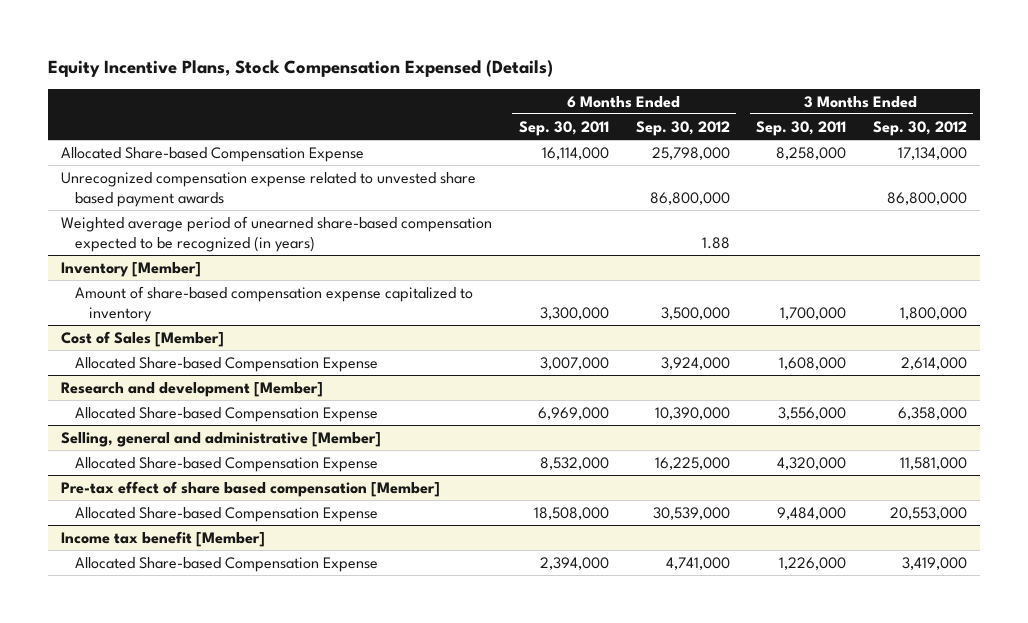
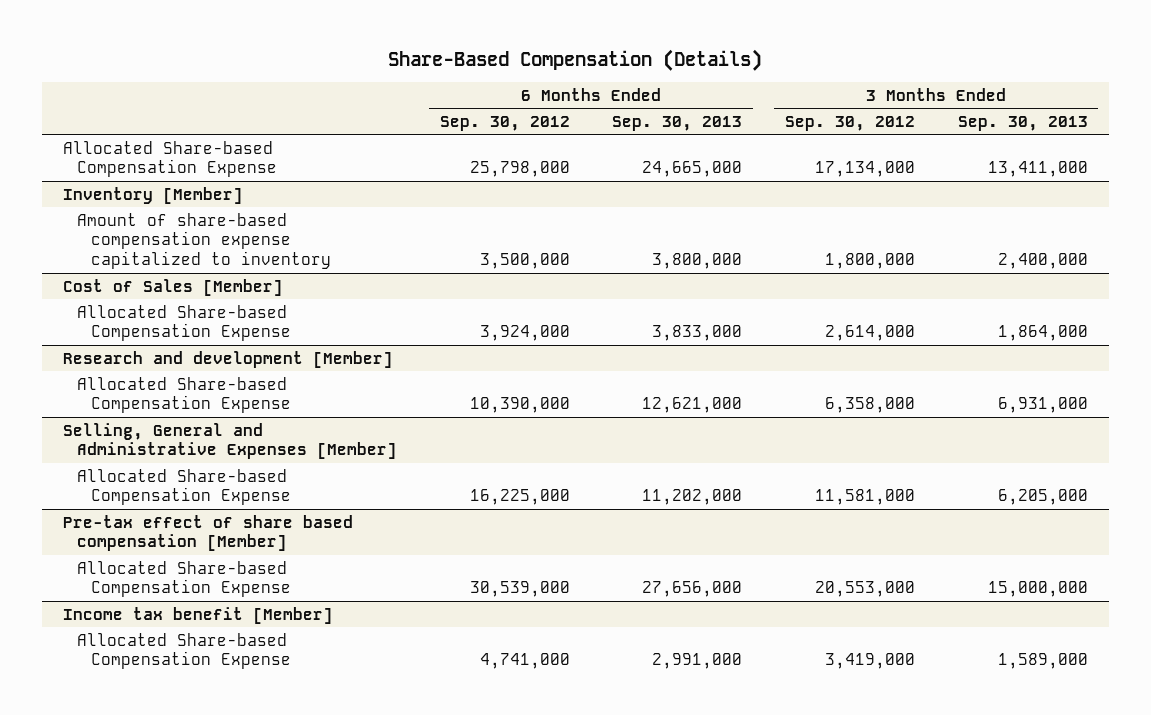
[47,59,553,77] Equity Incentive Plans, Stock Compensation Expensed (Details) -> [388,49,763,72] Share-Based Compensation (Details)
[518,120,609,136] Sep. 30, 2011 -> none
[756,120,847,136] Sep. 30, 2011 -> none
none -> [612,115,743,131] Sep. 30, 2013
none -> [957,115,1088,131] Sep. 30, 2013
[61,171,477,207] Unrecognized compensation expense related to unvested share based payment awards -> none
[61,215,493,252] Weighted average period of unearned share-based compensation expected to be recognized (in years) -> none
[61,431,382,447] Selling, general and administrative [Member] -> [62,422,397,460] Selling, General and Administrative Expenses [Member]

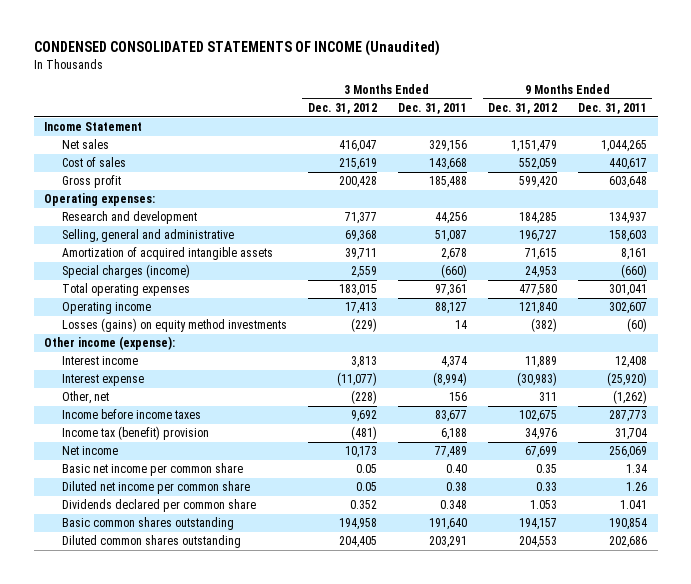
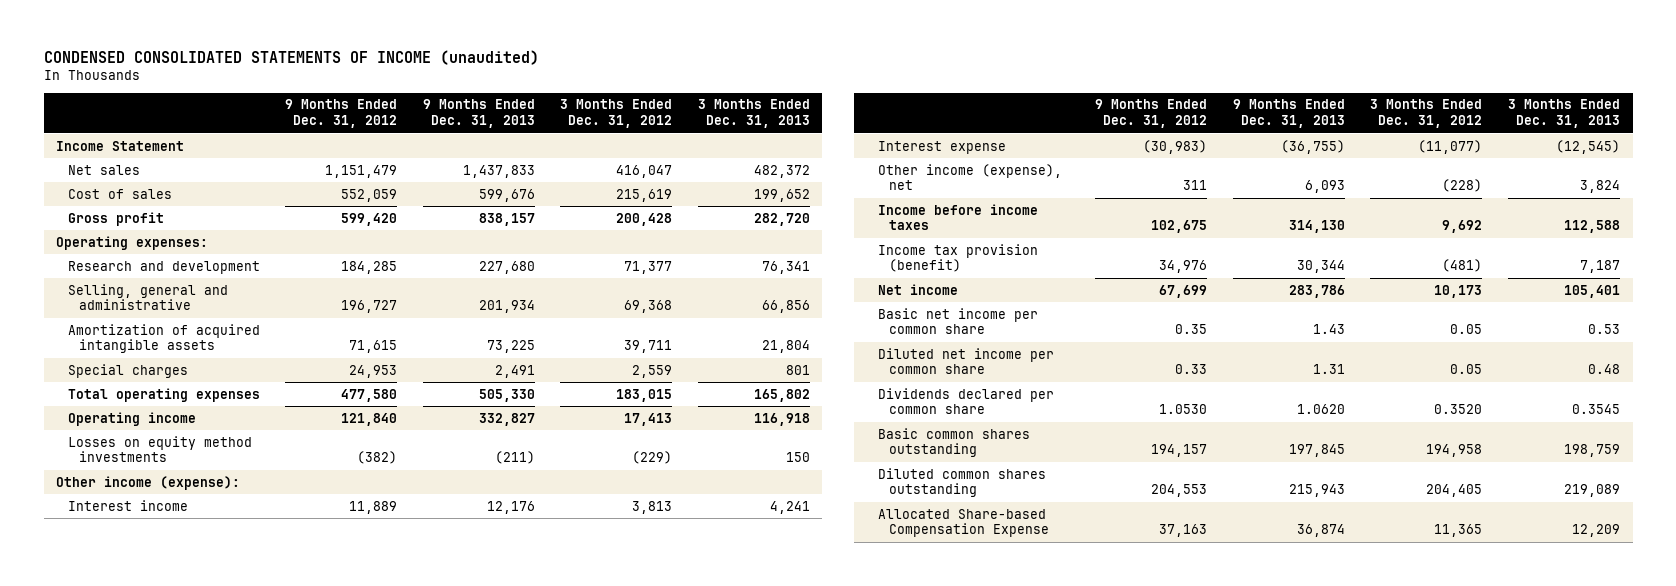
[33,40,440,57] CONDENSED CONSOLIDATED STATEMENTS OF INCOME (Unaudited) -> [43,50,539,66] CONDENSED CONSOLIDATED STATEMENTS OF INCOME (unaudited)
[397,103,467,115] Dec. 31, 2011 -> none
[578,103,648,115] Dec. 31, 2011 -> none
none -> [422,99,535,128] 9 Months Ended Dec. 31, 2013
none -> [697,99,810,128] 3 Months Ended Dec. 31, 2013
[61,264,190,279] Special charges (income) -> [67,363,188,378] Special charges
[61,318,287,333] Losses (gains) on equity method investments -> [67,435,252,463] Losses on equity method investments
[61,391,109,405] Other, net -> [877,163,1062,191] Other income (expense), net
[61,426,209,441] Income tax (benefit) provision -> [877,243,1038,273] Income tax provision (benefit)
[349,500,377,510] 0.352 -> [1434,404,1483,415] 0.3520
[529,500,557,510] 1.053 -> [1159,404,1208,415] 1.0530
none -> [877,508,1049,538] Allocated Share-based Compensation Expense

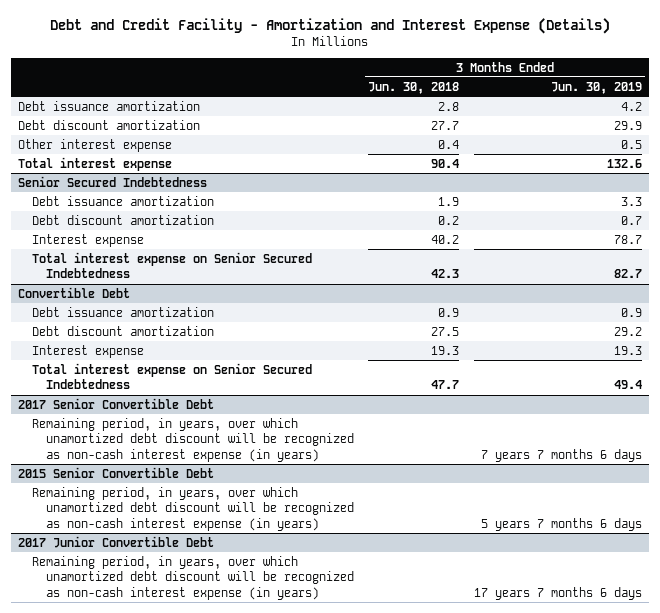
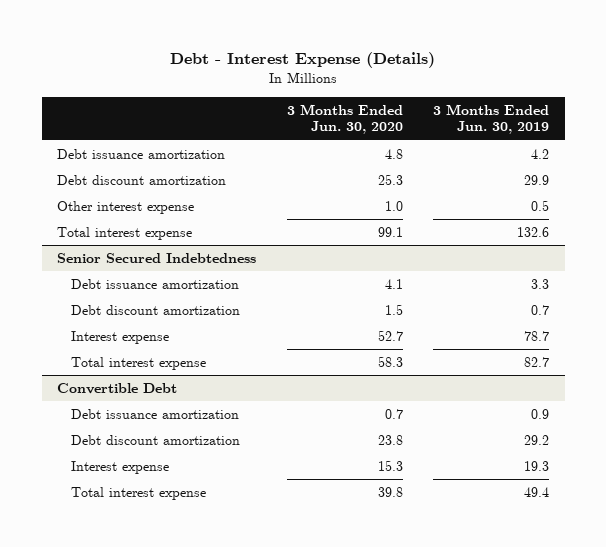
[50,17,611,34] Debt and Credit Facility - Amortization and Interest Expense (Details) -> [170,51,436,68] Debt - Interest Expense (Details)
[368,81,460,94] Jun. 30, 2018 -> none
none -> [286,103,403,135] 3 Months Ended Jun. 30, 2020
[32,251,313,279] Total interest expense on Senior Secured Indebtedness -> [70,357,206,371] Total interest expense
[18,397,215,409] 2017 Senior Convertible Debt -> none
[32,417,354,462] Remaining period, in years, over which unamortized debt discount will be recognized as non-cash interest expense (in years) -> none
[18,466,215,478] 2015 Senior Convertible Debt -> none
[32,486,354,531] Remaining period, in years, over which unamortized debt discount will be recognized as non-cash interest expense (in years) -> none
[18,535,215,548] 2017 Junior Convertible Debt -> none
[32,555,354,600] Remaining period, in years, over which unamortized debt discount will be recognized as non-cash interest expense (in years) -> none
[32,362,313,390] Total interest expense on Senior Secured Indebtedness -> [70,487,206,501] Total interest expense

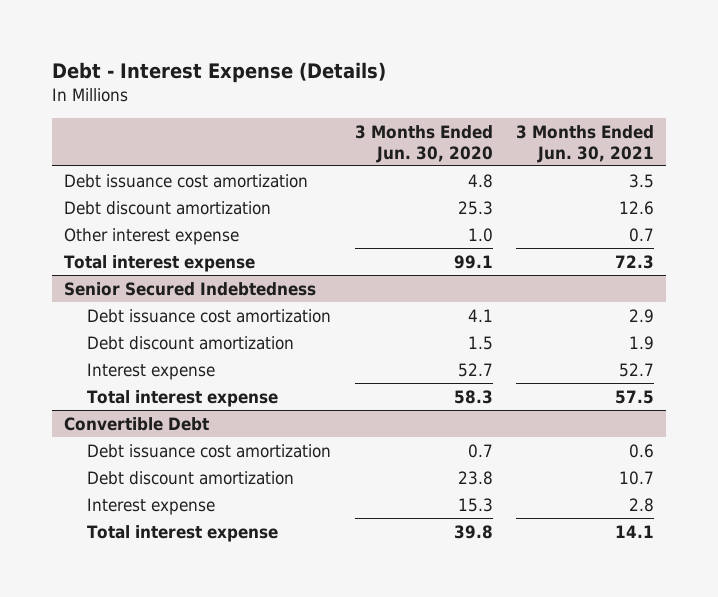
[433,103,550,135] 3 Months Ended Jun. 30, 2019 -> none
none -> [516,124,655,163] 3 Months Ended Jun. 30, 2021
[57,149,226,160] Debt issuance amortization -> [63,173,308,188] Debt issuance cost amortization
[70,279,239,290] Debt issuance amortization -> [86,308,331,323] Debt issuance cost amortization
[70,409,239,420] Debt issuance amortization -> [86,443,331,458] Debt issuance cost amortization

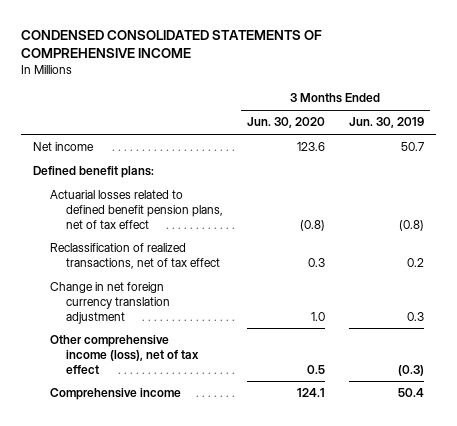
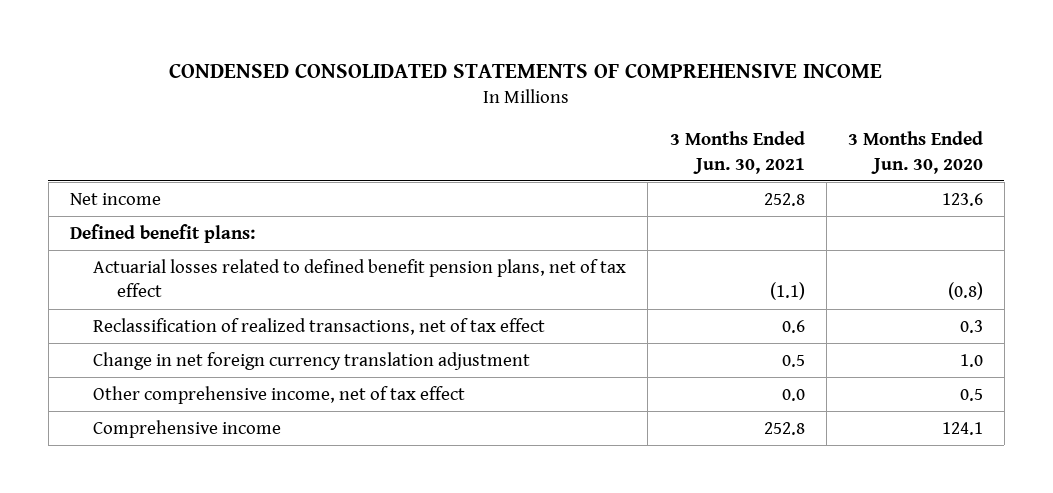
[348,117,424,129] Jun. 30, 2019 -> none
none -> [669,131,805,174] 3 Months Ended Jun. 30, 2021
[49,335,200,374] Other comprehensive income (loss), net of tax effect -> [93,386,466,405] Other comprehensive income, net of tax effect

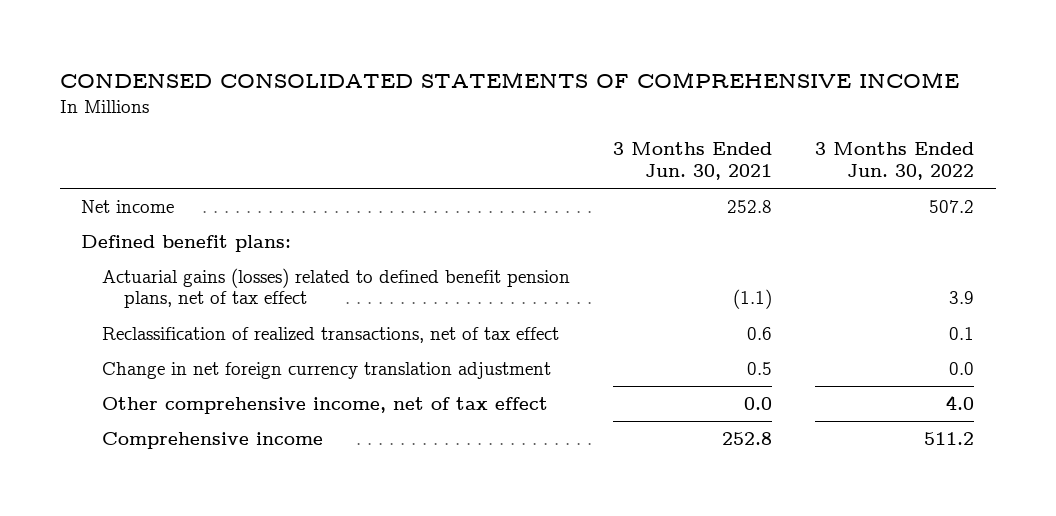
[847,131,983,174] 3 Months Ended Jun. 30, 2020 -> none
none -> [815,142,975,180] 3 Months Ended Jun. 30, 2022
[93,259,627,298] Actuarial losses related to defined benefit pension plans, net of tax effect -> [102,268,571,309] Actuarial gains (losses) related to defined benefit pension plans, net of tax effect

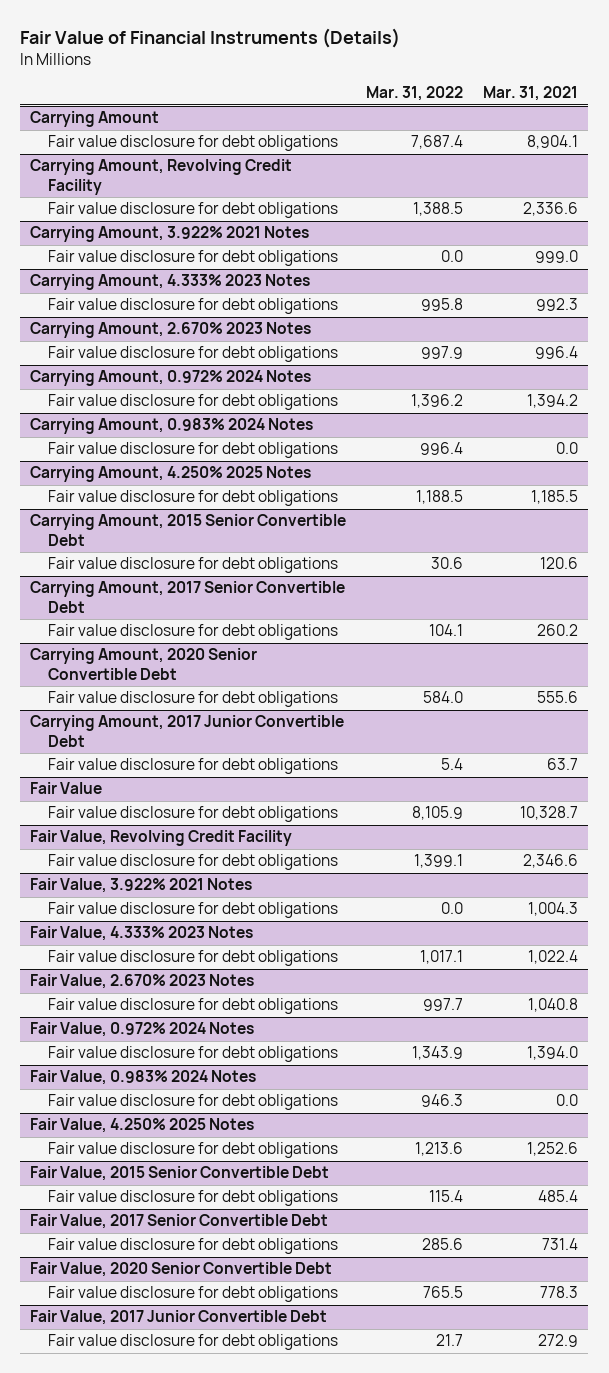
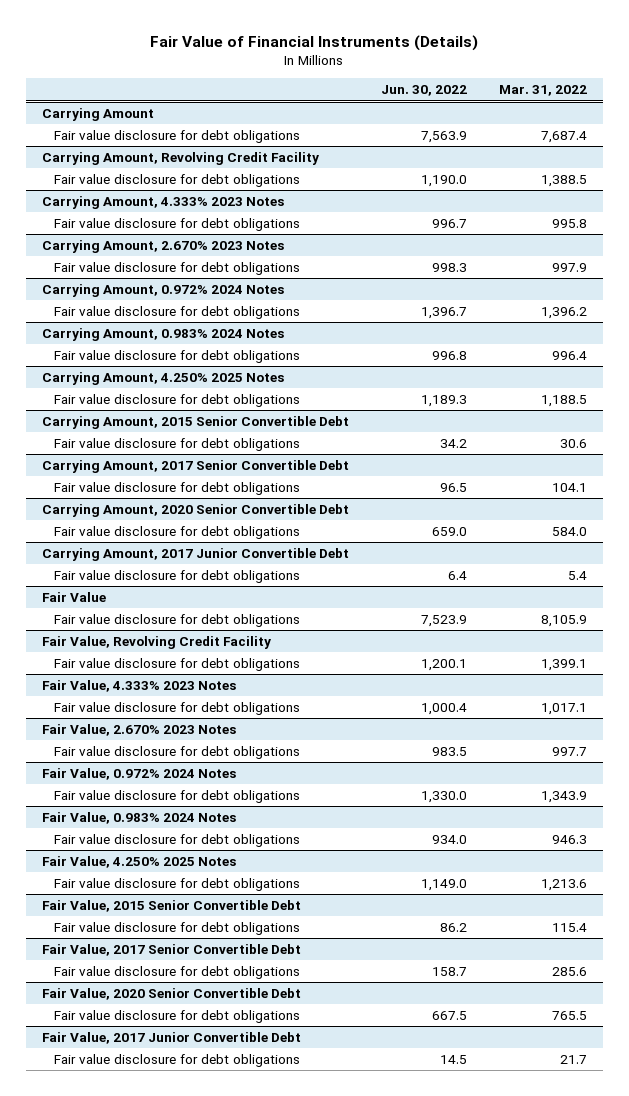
[483,86,579,102] Mar. 31, 2021 -> none
none -> [380,85,467,97] Jun. 30, 2022
[30,226,310,243] Carrying Amount, 3.922% 2021 Notes -> none
[47,250,338,267] Fair value disclosure for debt obligations -> none
[30,878,253,894] Fair Value, 3.922% 2021 Notes -> none
[47,902,338,919] Fair value disclosure for debt obligations -> none

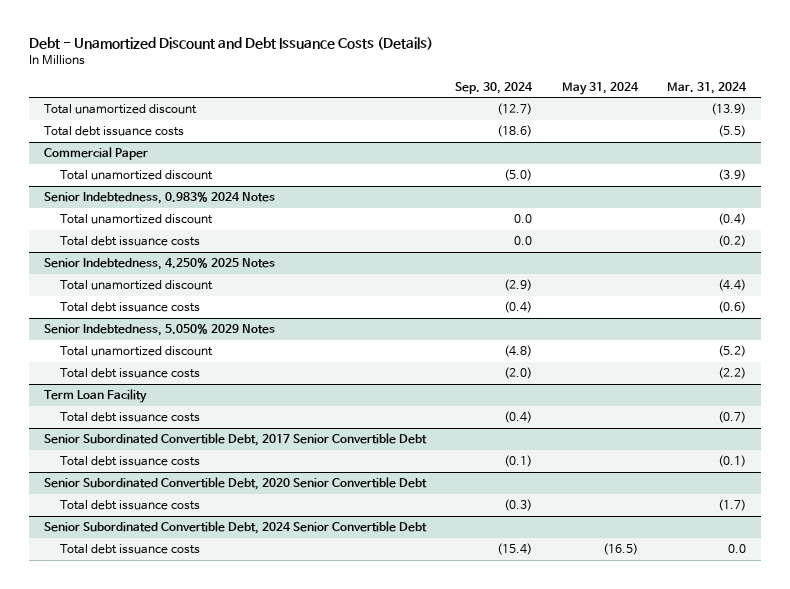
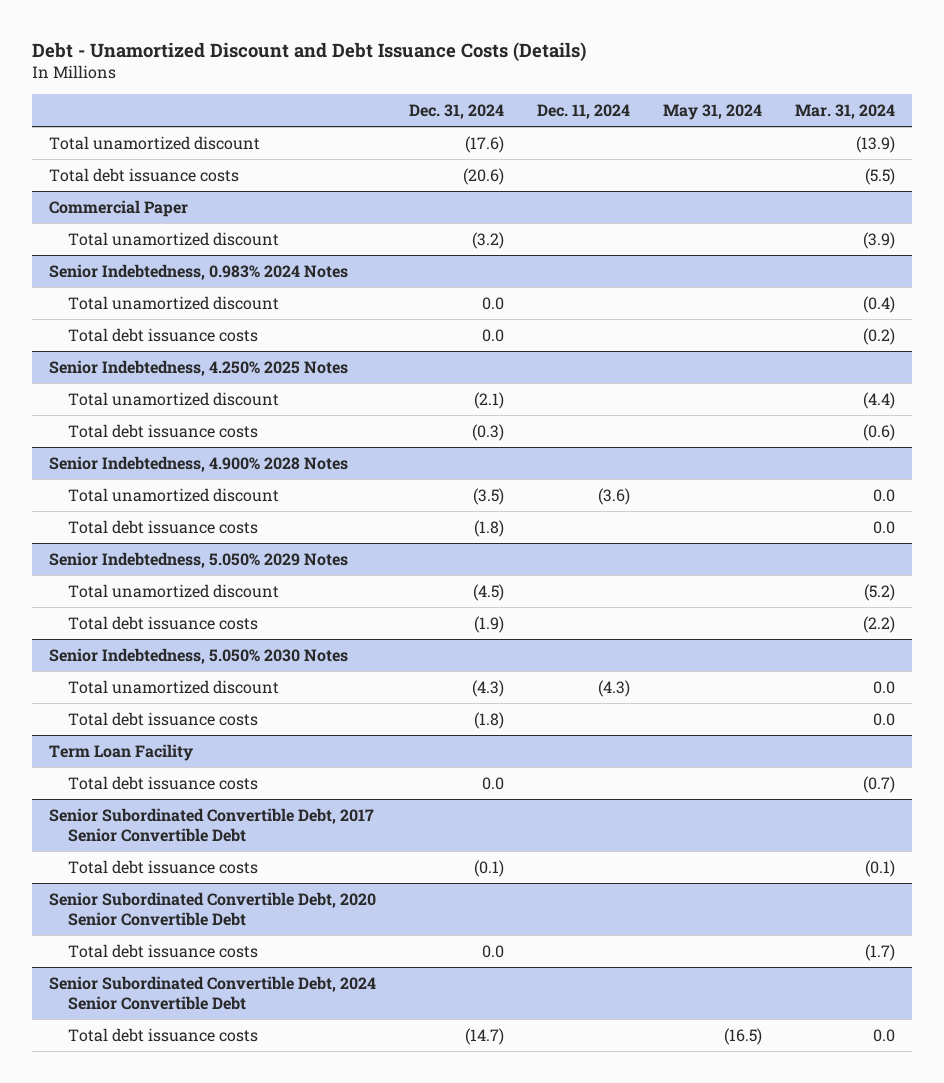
[455,81,534,94] Sep. 30, 2024 -> none
none -> [408,103,504,119] Dec. 31, 2024
none -> [537,103,631,119] Dec. 11, 2024
none -> [48,455,348,472] Senior Indebtedness, 4.900% 2028 Notes
none -> [67,487,279,502] Total unamortized discount
none -> [67,519,258,534] Total debt issuance costs
none -> [48,647,348,664] Senior Indebtedness, 5.050% 2030 Notes
none -> [67,679,279,694] Total unamortized discount
none -> [67,711,258,726] Total debt issuance costs

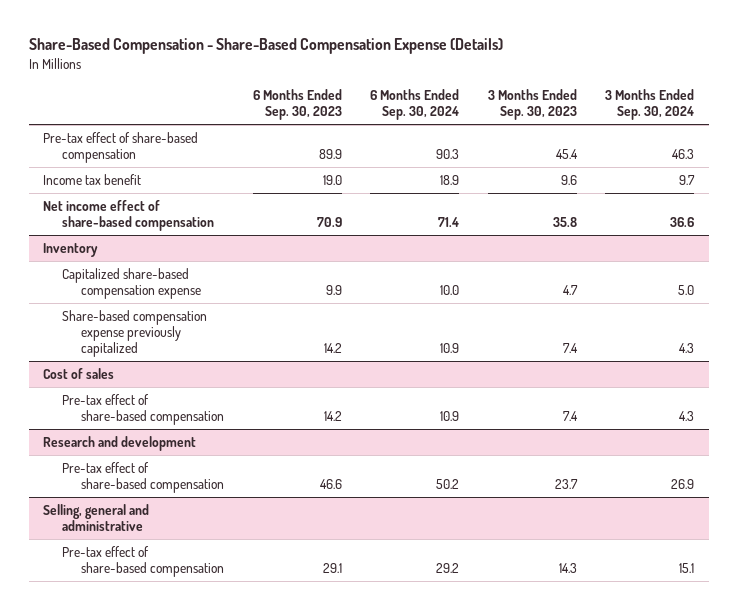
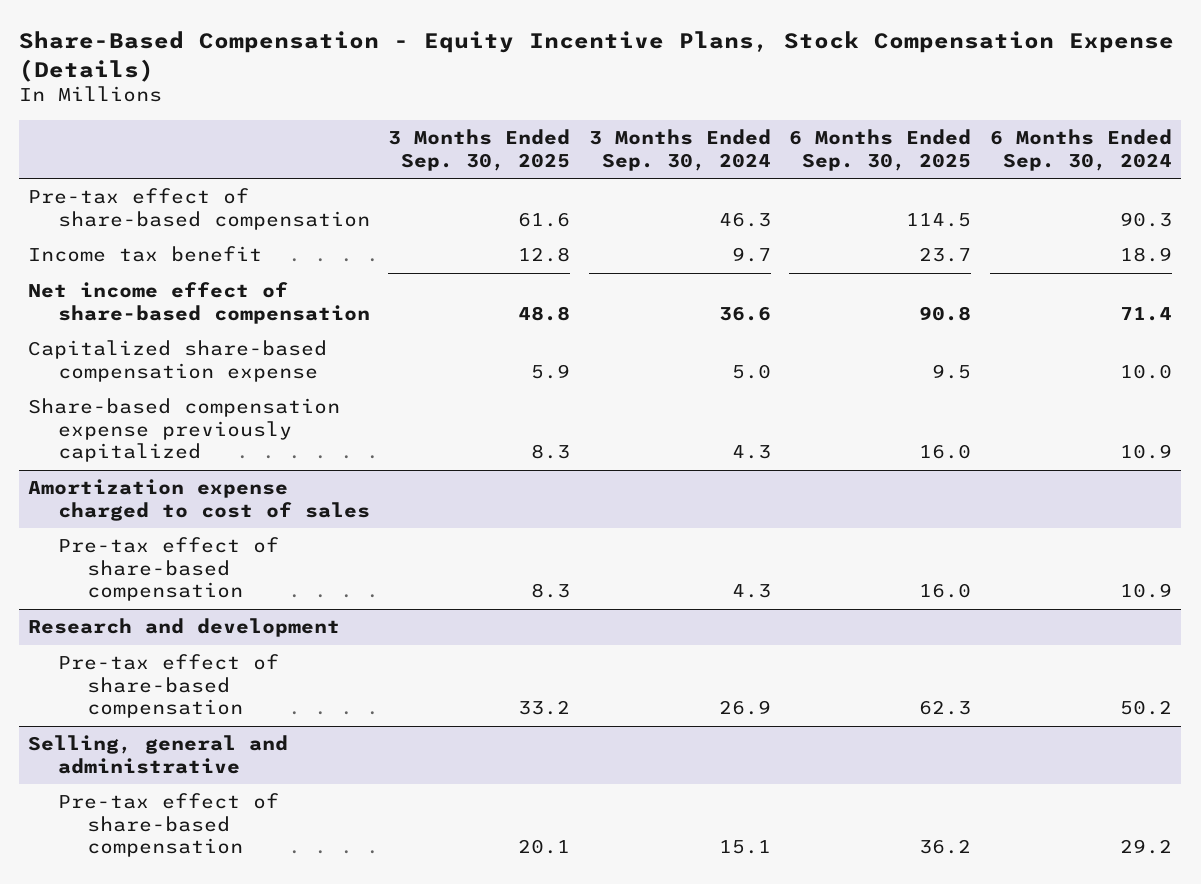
[29,38,504,55] Share-Based Compensation - Share-Based Compensation Expense (Details) -> [19,30,1175,82] Share-Based Compensation - Equity Incentive Plans, Stock Compensation Expense (Details)
[252,89,342,121] 6 Months Ended Sep. 30, 2023 -> none
[487,89,577,121] 3 Months Ended Sep. 30, 2023 -> none
none -> [388,129,571,171] 3 Months Ended Sep. 30, 2025
none -> [789,129,972,171] 6 Months Ended Sep. 30, 2025
[43,242,99,257] Inventory -> none
[43,367,115,379] Cost of sales -> [28,479,370,521] Amortization expense charged to cost of sales

